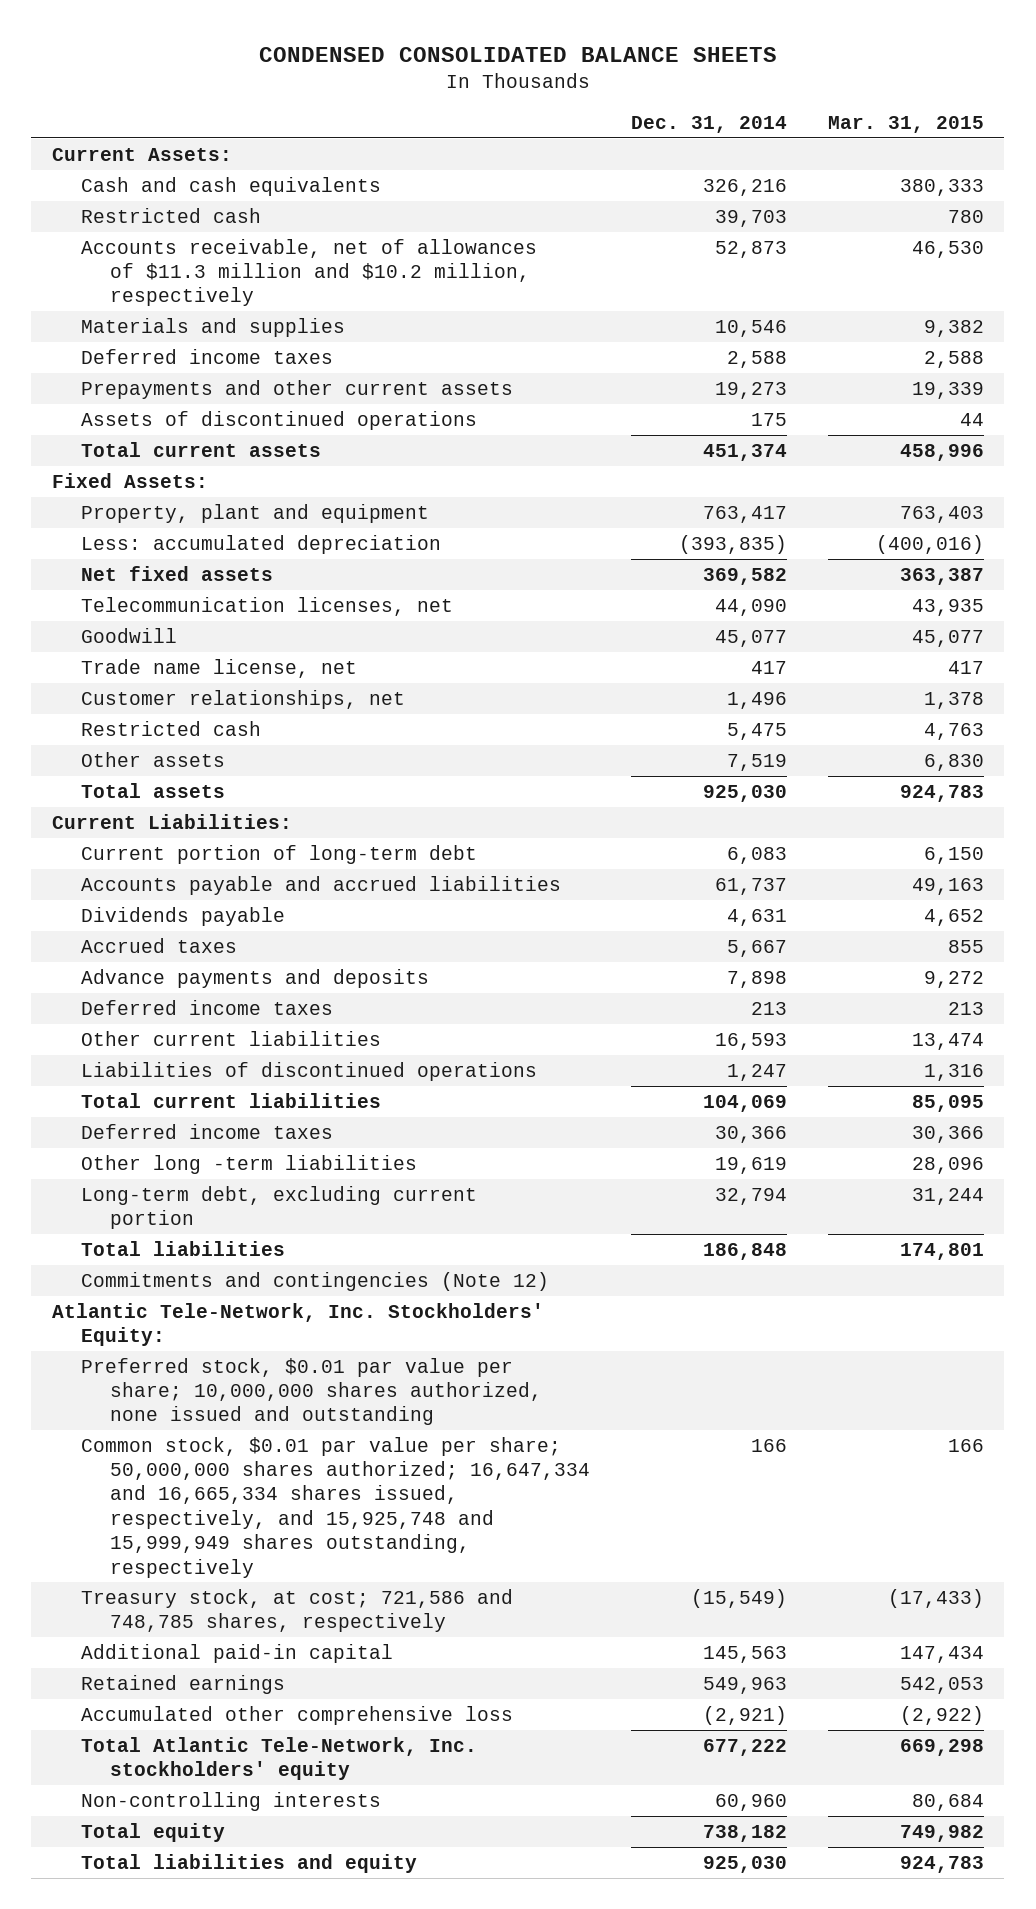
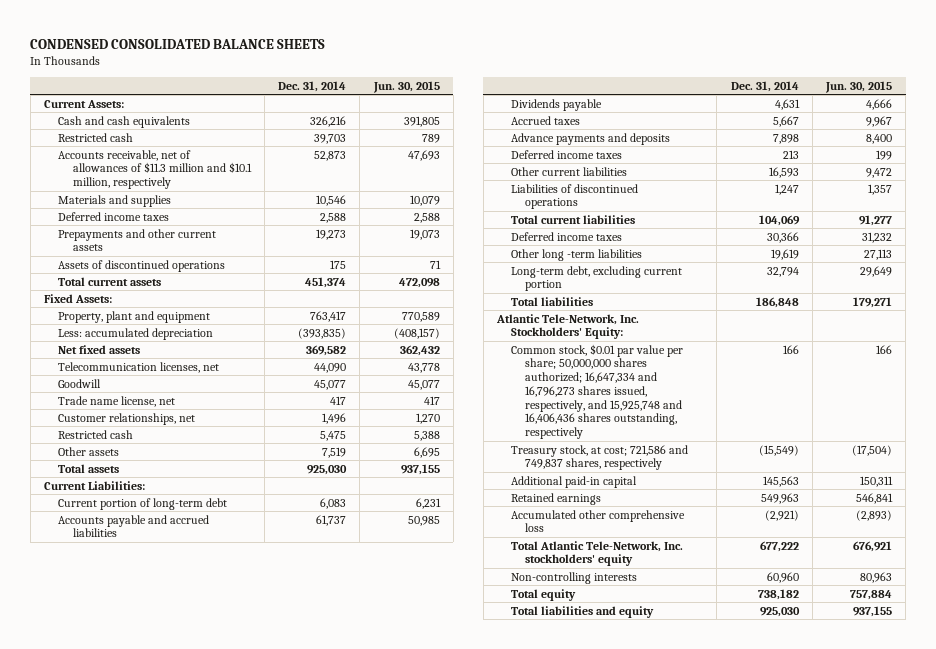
[827,116,984,134] Mar. 31, 2015 -> none
none -> [372,80,440,93] Jun. 30, 2015
[80,238,537,307] Accounts receivable, net of allowances of $11.3 million and $10.2 million, respectively -> [58,149,252,190] Accounts receivable, net of allowances of $11.3 million and $10.1 million, respectively
[80,1271,549,1291] Commitments and contingencies (Note 12) -> none
[80,1357,542,1426] Preferred stock, $0.01 par value per share; 10,000,000 shares authorized, none issued and outstanding -> none
[80,1436,590,1578] Common stock, $0.01 par value per share; 50,000,000 shares authorized; 16,647,334 and 16,665,334 shares issued, respectively, and 15,925,748 and 15,999,949 shares outstanding, respectively -> [510,343,683,439] Common stock, $0.01 par value per share; 50,000,000 shares authorized; 16,647,334 and 16,796,273 shares issued, respectively, and 15,925,748 and 16,406,436 shares outstanding, respectively
[80,1588,513,1633] Treasury stock, at cost; 721,586 and 748,785 shares, respectively -> [510,444,688,471] Treasury stock, at cost; 721,586 and 749,837 shares, respectively

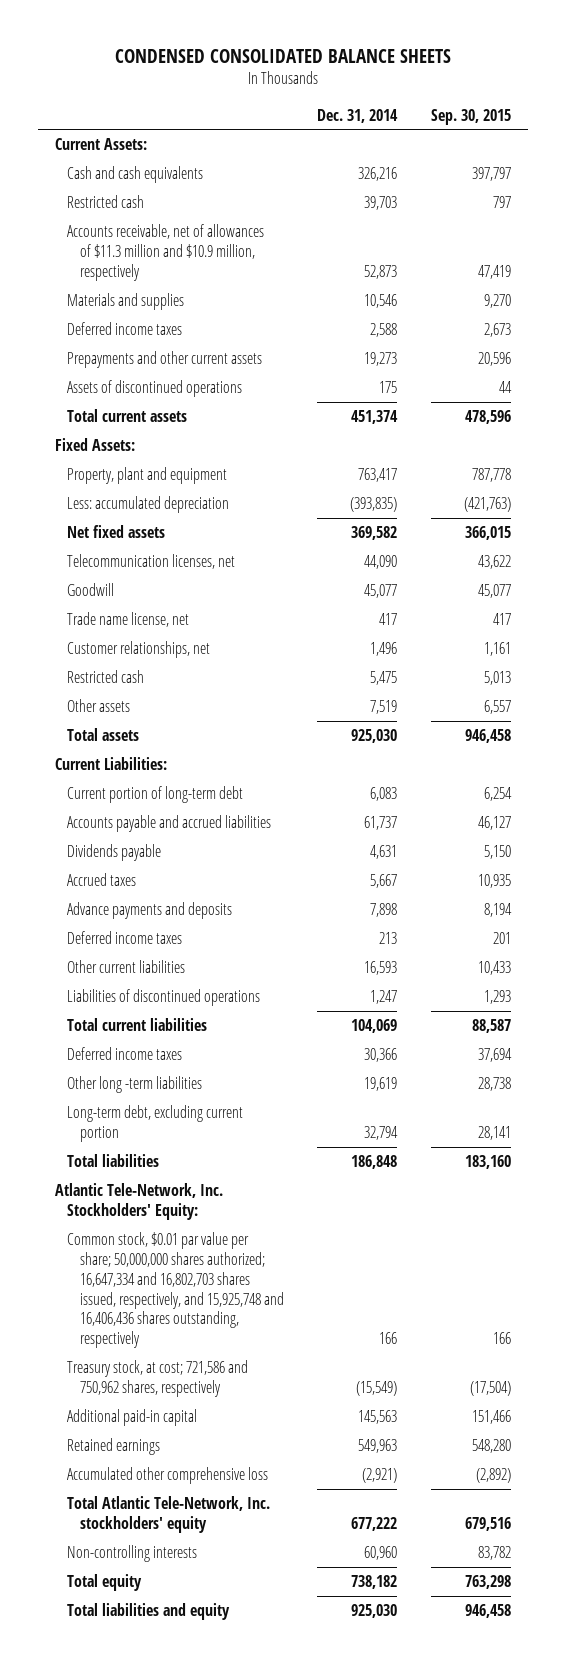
[372,80,440,93] Jun. 30, 2015 -> none
none -> [431,108,512,125] Sep. 30, 2015
[58,149,252,190] Accounts receivable, net of allowances of $11.3 million and $10.1 million, respectively -> [67,224,265,281] Accounts receivable, net of allowances of $11.3 million and $10.9 million, respectively
[510,343,683,439] Common stock, $0.01 par value per share; 50,000,000 shares authorized; 16,647,334 and 16,796,273 shares issued, respectively, and 15,925,748 and 16,406,436 shares outstanding, respectively -> [67,1232,284,1349] Common stock, $0.01 par value per share; 50,000,000 shares authorized; 16,647,334 and 16,802,703 shares issued, respectively, and 15,925,748 and 16,406,436 shares outstanding, respectively
[510,444,688,471] Treasury stock, at cost; 721,586 and 749,837 shares, respectively -> [67,1360,249,1398] Treasury stock, at cost; 721,586 and 750,962 shares, respectively

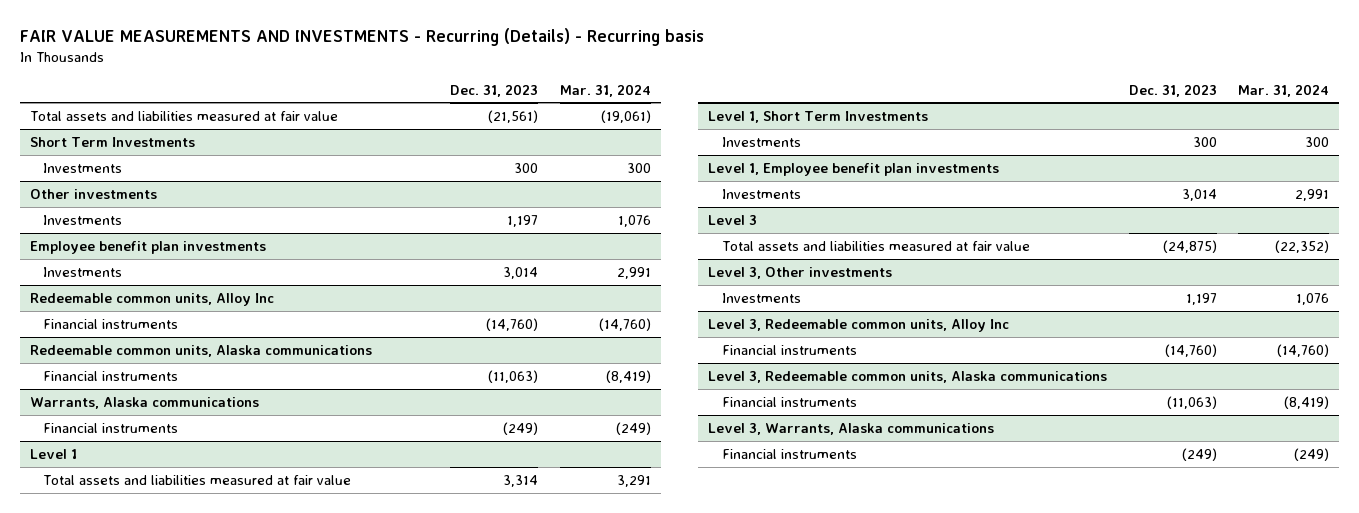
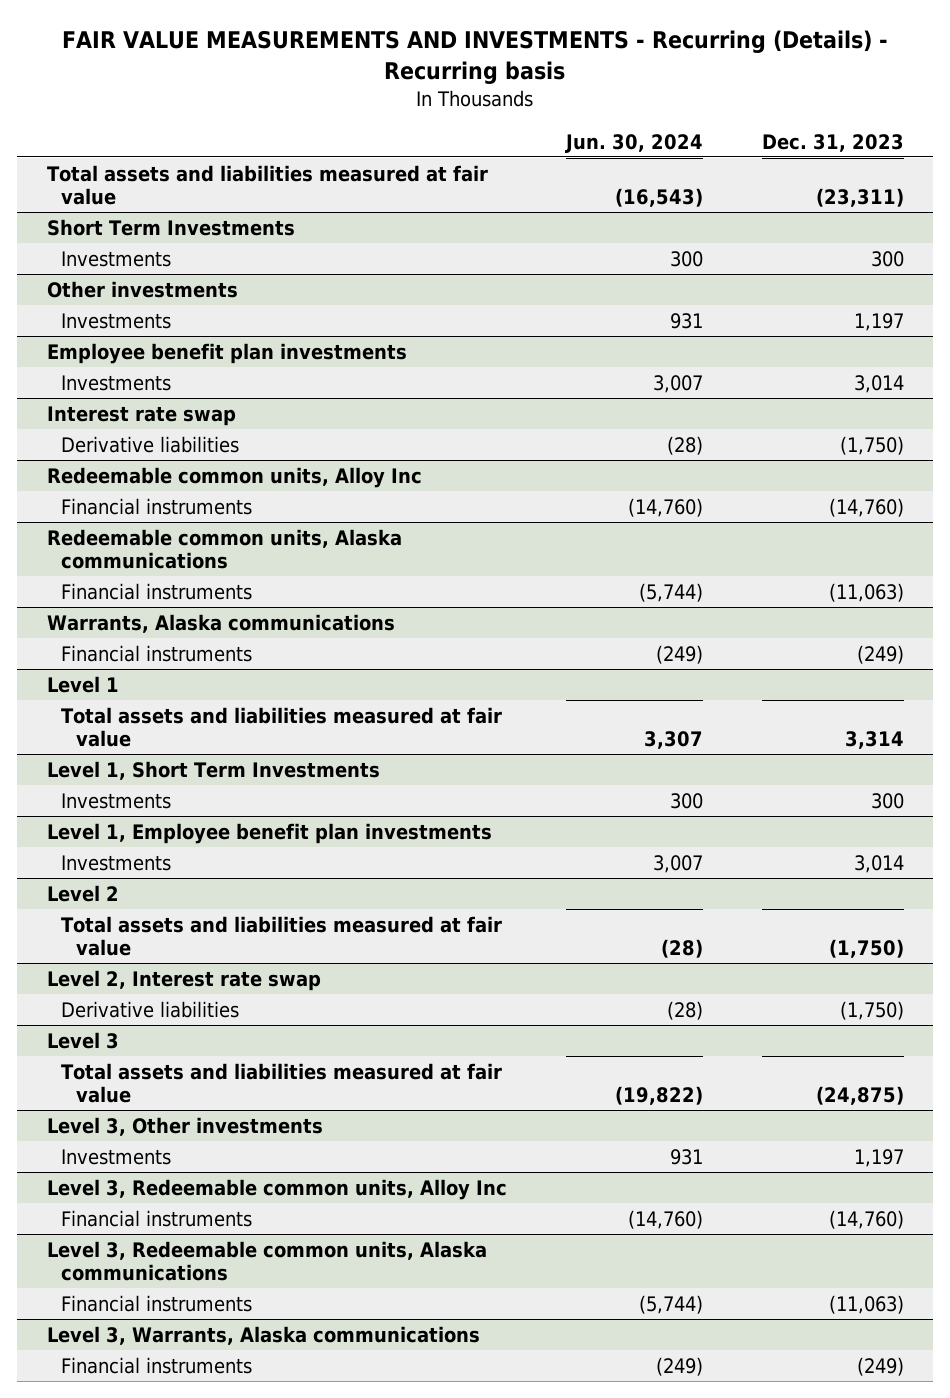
[559,83,651,97] Mar. 31, 2024 -> none
none -> [564,133,703,153] Jun. 30, 2024
[488,109,539,123] (21,561) -> [815,187,904,207] (23,311)
none -> [46,405,236,426] Interest rate swap
none -> [61,435,240,453] Derivative liabilities
none -> [46,884,119,902] Level 2
none -> [61,915,503,956] Total assets and liabilities measured at fair value
none -> [46,969,321,991] Level 2, Interest rate swap
none -> [61,1000,240,1018] Derivative liabilities

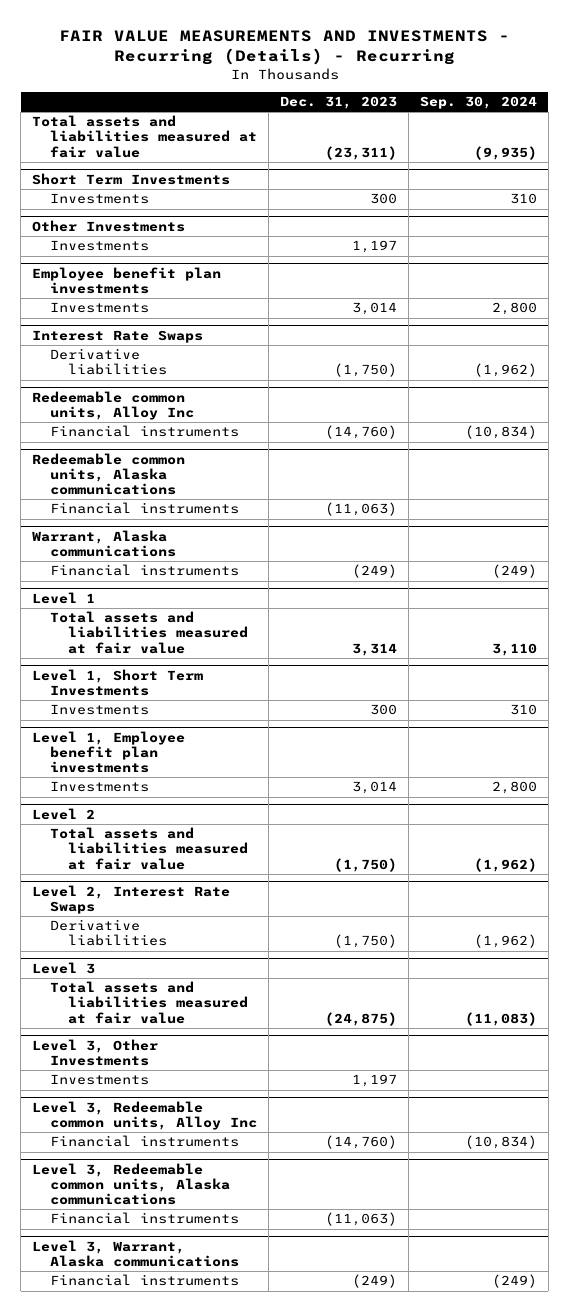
[62,30,889,85] FAIR VALUE MEASUREMENTS AND INVESTMENTS - Recurring (Details) - Recurring basis -> [58,30,510,66] FAIR VALUE MEASUREMENTS AND INVESTMENTS - Recurring (Details) - Recurring
[564,133,703,153] Jun. 30, 2024 -> none
none -> [419,96,537,110] Sep. 30, 2024
[46,280,238,298] Other investments -> [32,219,186,232] Other Investments
[46,405,236,426] Interest rate swap -> [32,329,204,343] Interest Rate Swaps
[46,613,395,633] Warrants, Alaska communications -> [32,529,176,557] Warrant, Alaska communications
[46,969,321,991] Level 2, Interest rate swap -> [32,884,231,914] Level 2, Interest Rate Swaps
[46,1116,323,1136] Level 3, Other investments -> [32,1038,159,1066] Level 3, Other Investments
[46,1325,480,1345] Level 3, Warrants, Alaska communications -> [32,1239,239,1267] Level 3, Warrant, Alaska communications

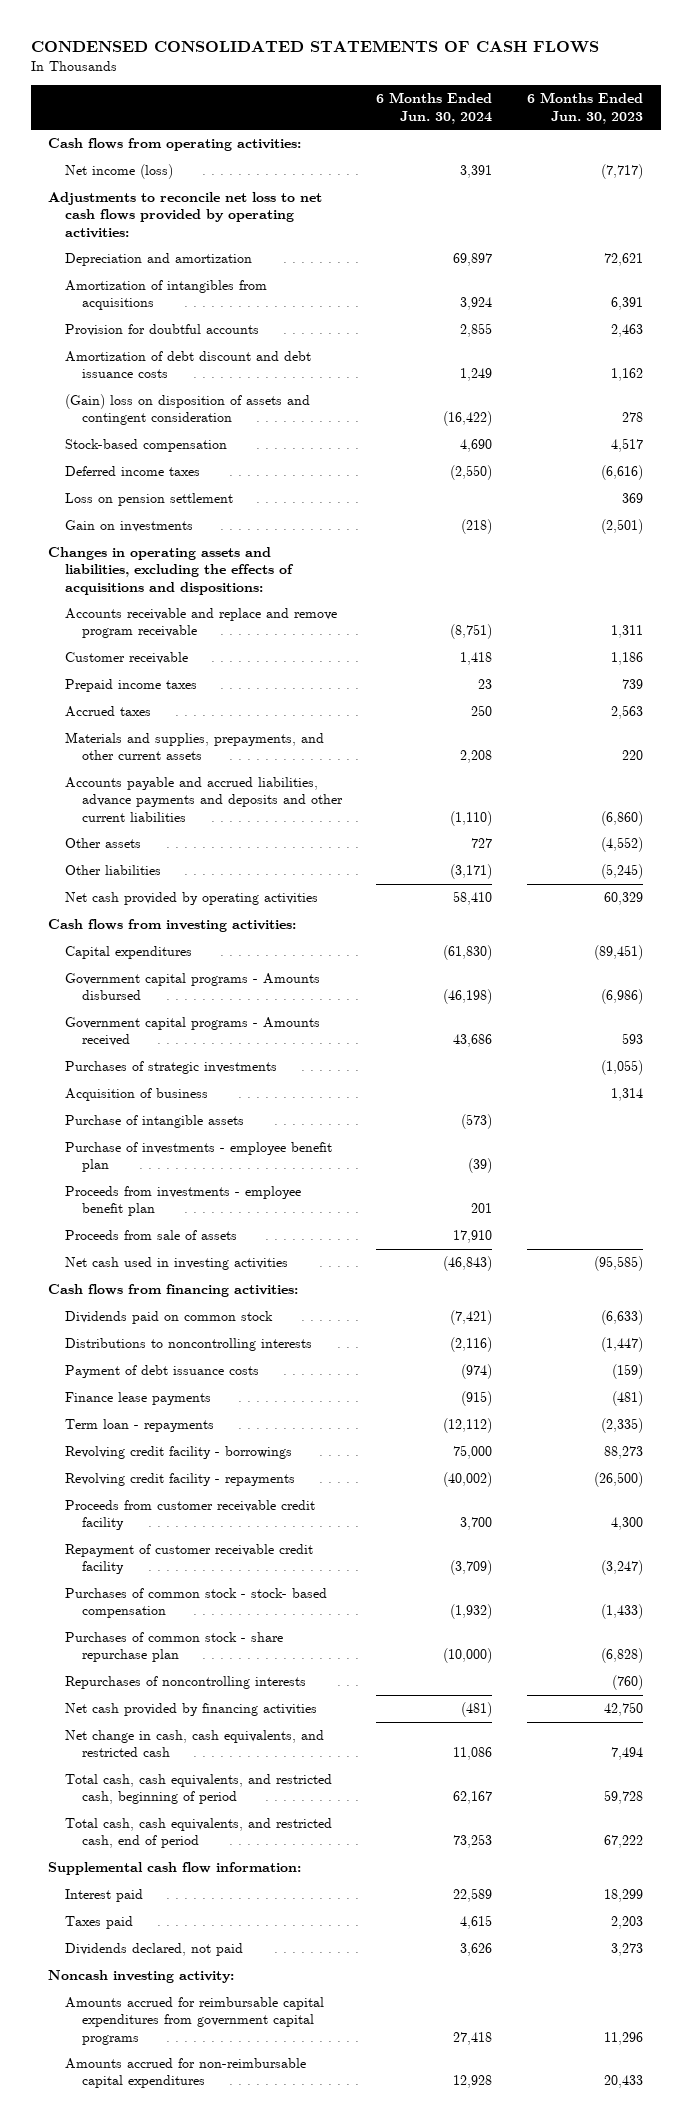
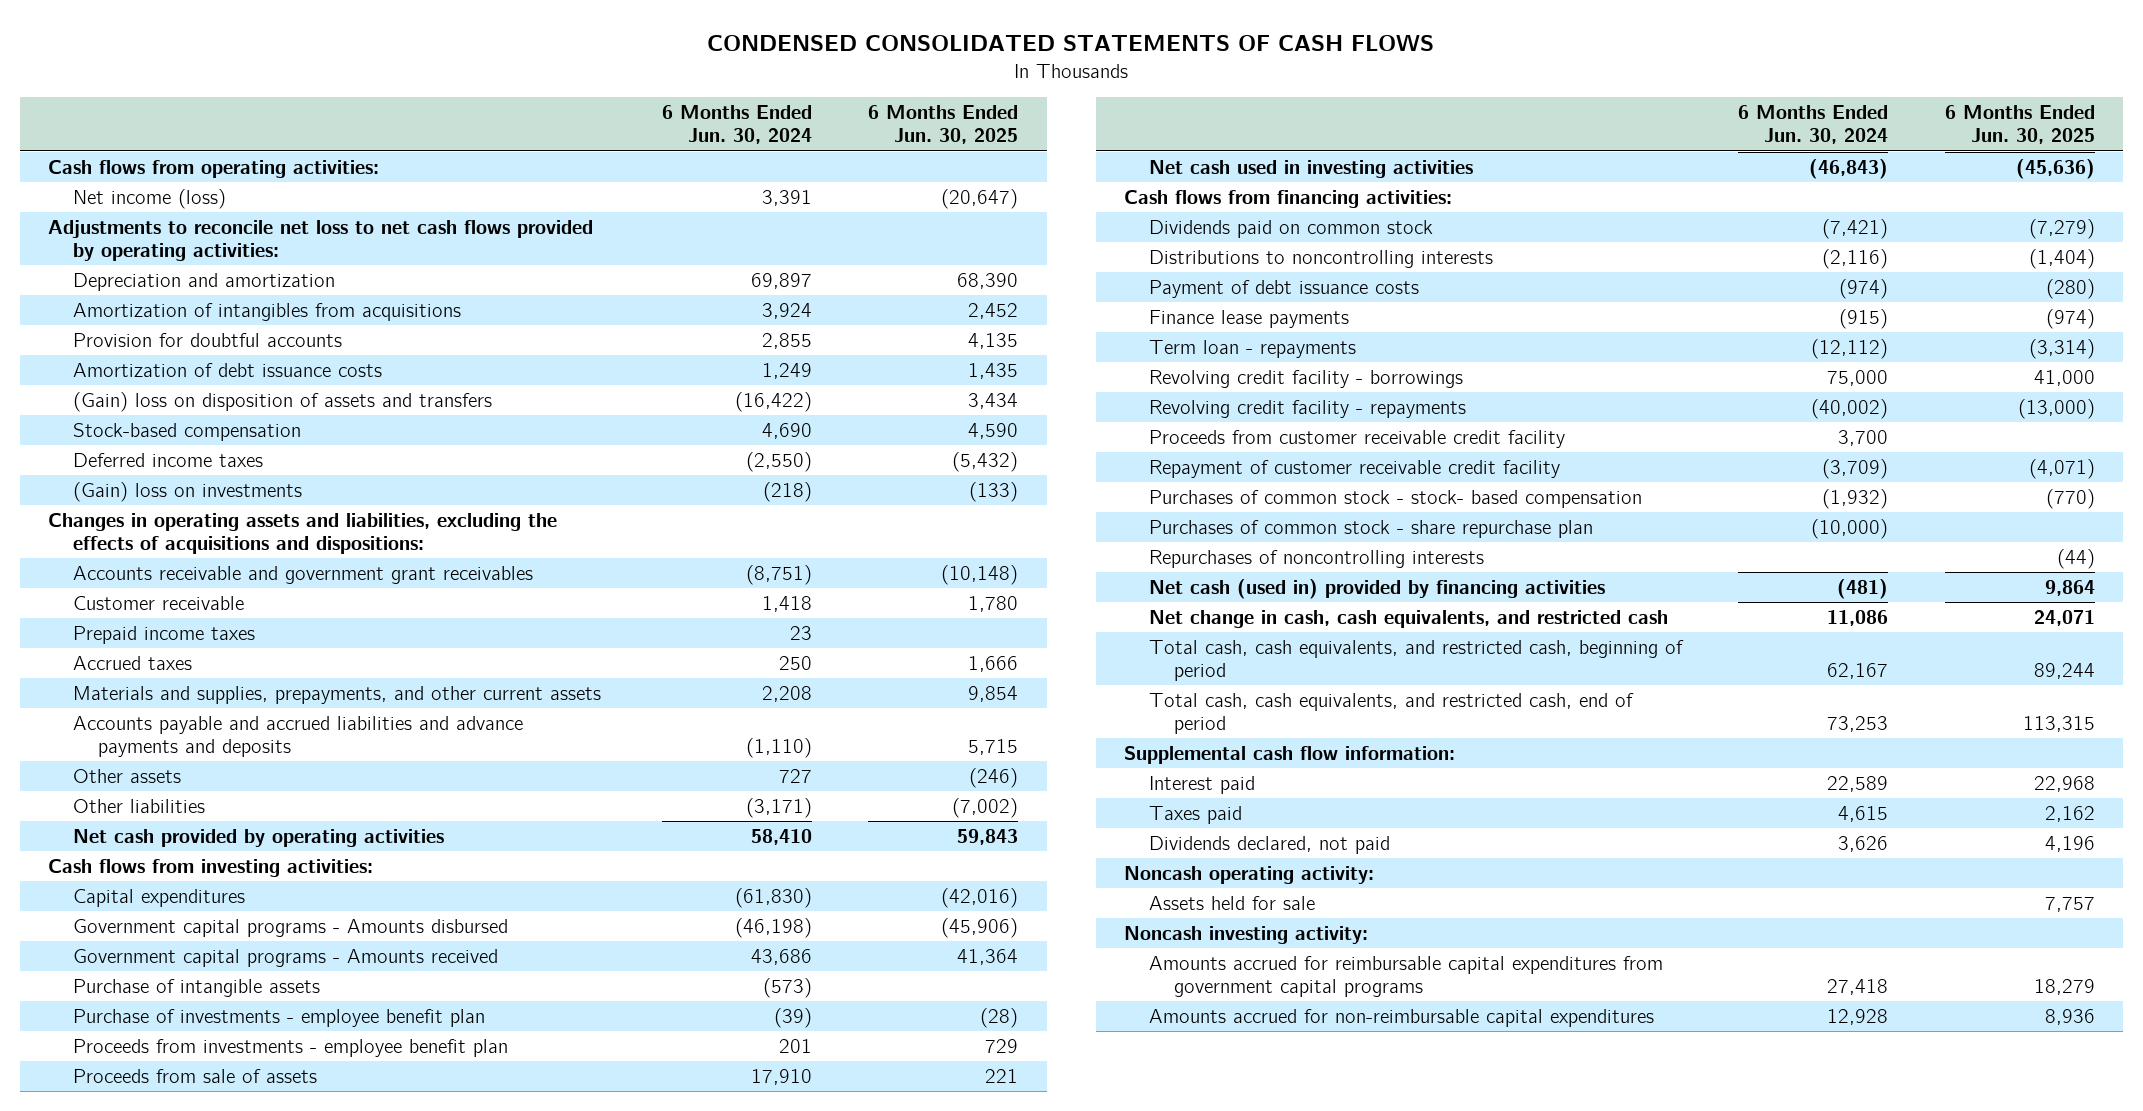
[527,92,644,124] 6 Months Ended Jun. 30, 2023 -> none
none -> [868,105,1019,145] 6 Months Ended Jun. 30, 2025
[64,351,311,379] Amortization of debt discount and debt issuance costs -> [72,362,382,377] Amortization of debt issuance costs
[64,394,310,426] (Gain) loss on disposition of assets and contingent consideration -> [72,391,492,412] (Gain) loss on disposition of assets and transfers
[64,493,233,507] Loss on pension settlement -> none
[64,520,193,533] Gain on investments -> [72,481,302,502] (Gain) loss on investments
[64,608,337,639] Accounts receivable and replace and remove program receivable -> [72,565,533,584] Accounts receivable and government grant receivables
[64,777,343,822] Accounts payable and accrued liabilities, advance payments and deposits and other current liabilities -> [72,715,523,758] Accounts payable and accrued liabilities and advance payments and deposits
[64,1061,277,1075] Purchases of strategic investments -> none
[64,1088,208,1102] Acquisition of business -> none
[64,1703,317,1717] Net cash provided by financing activities -> [1149,578,1606,599] Net cash (used in) provided by financing activities
none -> [1124,865,1375,884] Noncash operating activity:
none -> [1149,895,1316,910] Assets held for sale

